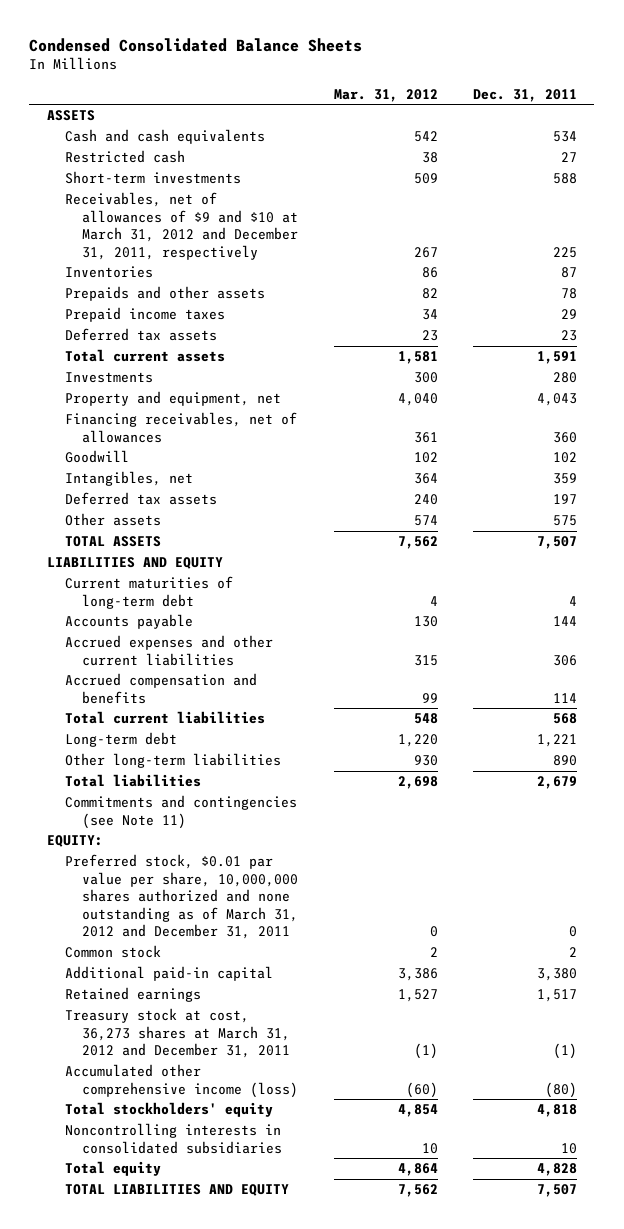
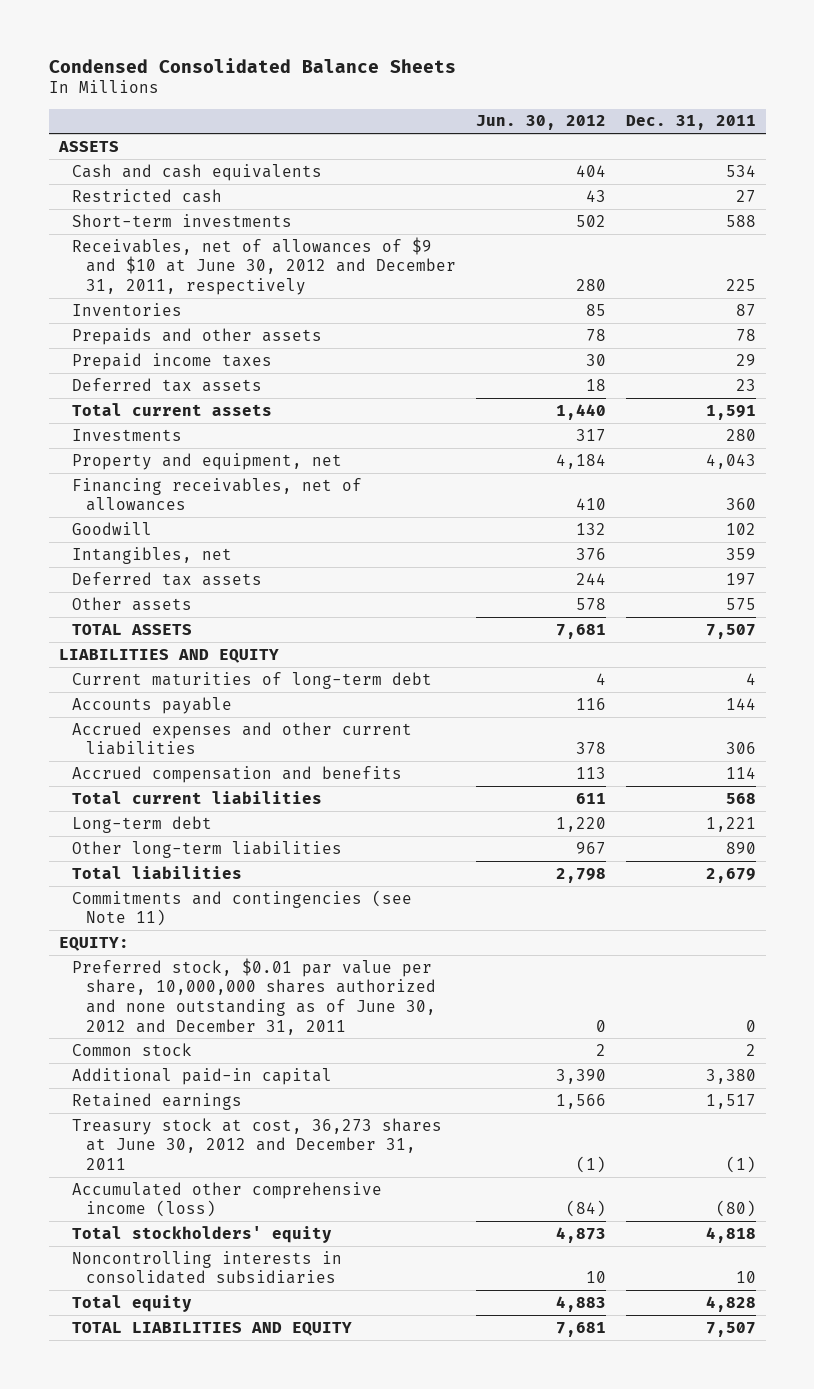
[333,88,438,102] Mar. 31, 2012 -> none
none -> [475,115,606,131] Jun. 30, 2012
[64,192,299,260] Receivables, net of allowances of $9 and $10 at March 31, 2012 and December 31, 2011, respectively -> [72,236,456,295] Receivables, net of allowances of $9 and $10 at June 30, 2012 and December 31, 2011, respectively
[64,854,299,939] Preferred stock, $0.01 par value per share, 10,000,000 shares authorized and none outstanding as of March 31, 2012 and December 31, 2011 -> [72,957,436,1035] Preferred stock, $0.01 par value per share, 10,000,000 shares authorized and none outstanding as of June 30, 2012 and December 31, 2011
[64,1008,291,1059] Treasury stock at cost, 36,273 shares at March 31, 2012 and December 31, 2011 -> [72,1117,443,1170] Treasury stock at cost, 36,273 shares at June 30, 2012 and December 31, 2011

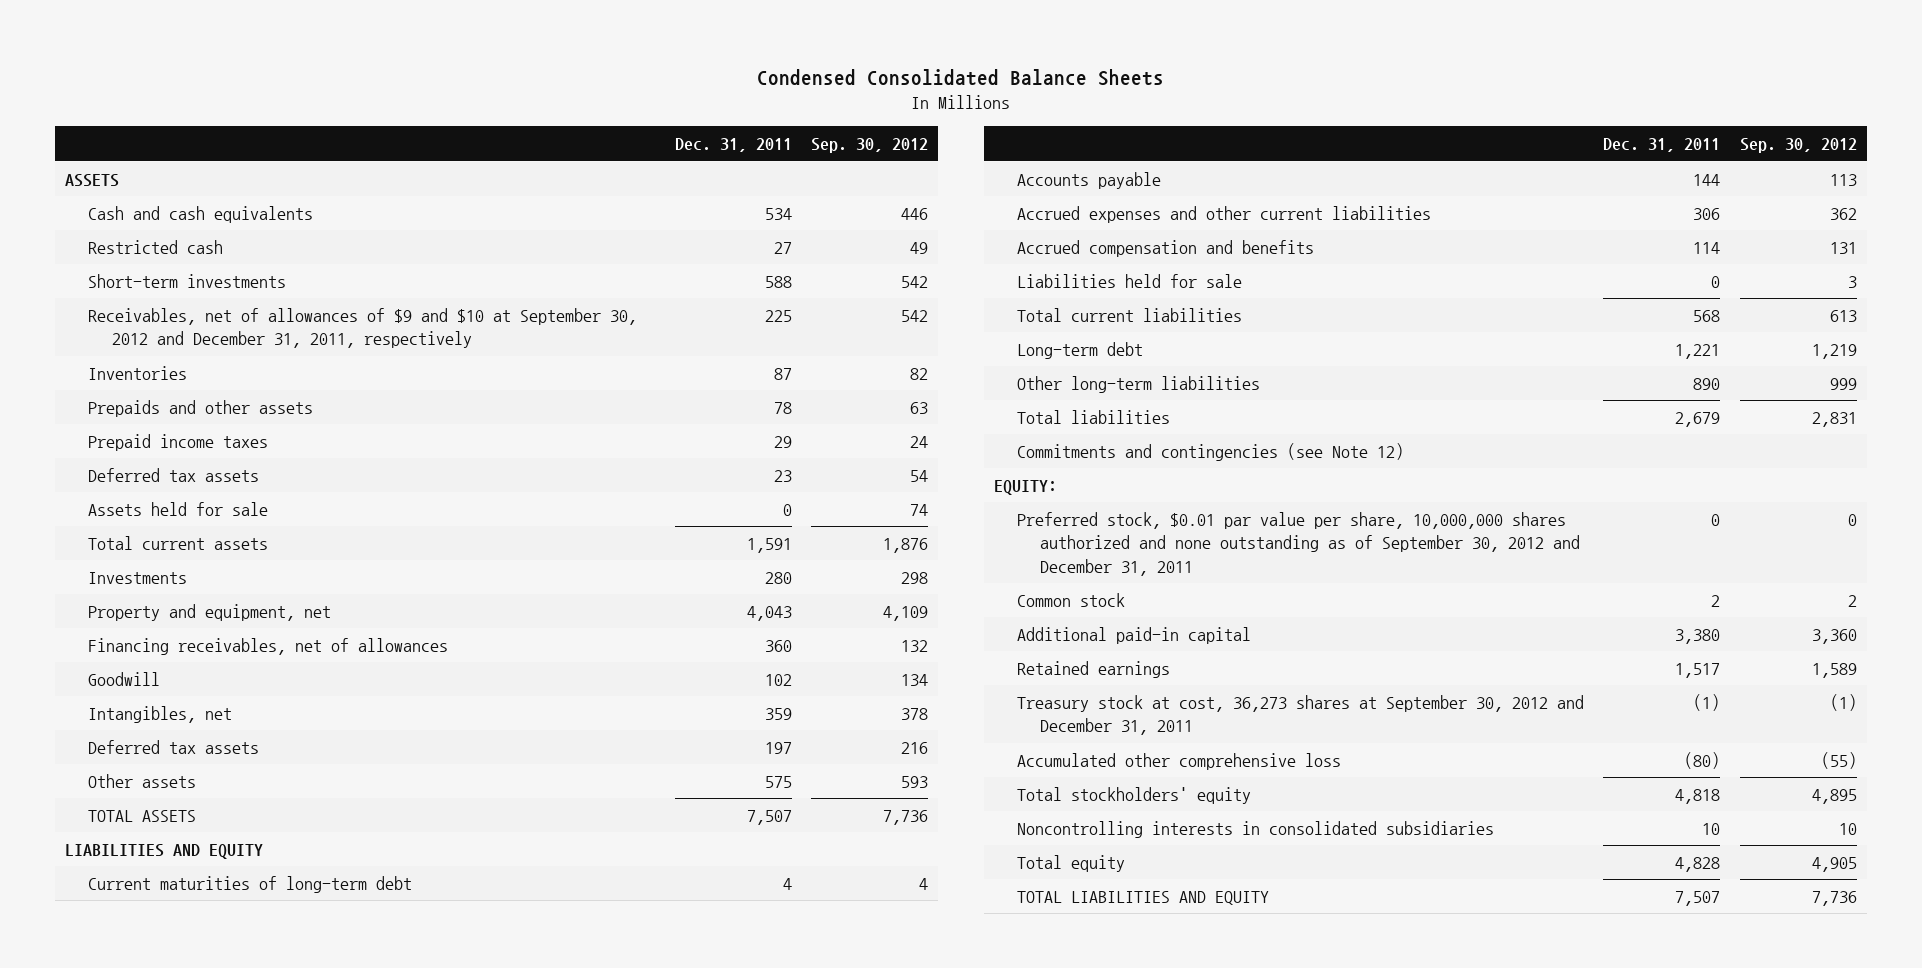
[475,115,606,131] Jun. 30, 2012 -> none
none -> [811,138,929,154] Sep. 30, 2012
[72,236,456,295] Receivables, net of allowances of $9 and $10 at June 30, 2012 and December 31, 2011, respectively -> [88,307,638,349] Receivables, net of allowances of $9 and $10 at September 30, 2012 and December 31, 2011, respectively
none -> [88,501,269,516] Assets held for sale
none -> [1016,273,1242,288] Liabilities held for sale
[72,889,413,927] Commitments and contingencies (see Note 11) -> [1016,442,1404,461] Commitments and contingencies (see Note 12)
[72,957,436,1035] Preferred stock, $0.01 par value per share, 10,000,000 shares authorized and none outstanding as of June 30, 2012 and December 31, 2011 -> [1016,511,1581,576] Preferred stock, $0.01 par value per share, 10,000,000 shares authorized and none outstanding as of September 30, 2012 and December 31, 2011
[72,1117,443,1170] Treasury stock at cost, 36,273 shares at June 30, 2012 and December 31, 2011 -> [1016,694,1584,736] Treasury stock at cost, 36,273 shares at September 30, 2012 and December 31, 2011
[72,1181,383,1218] Accumulated other comprehensive income (loss) -> [1016,752,1341,770] Accumulated other comprehensive loss

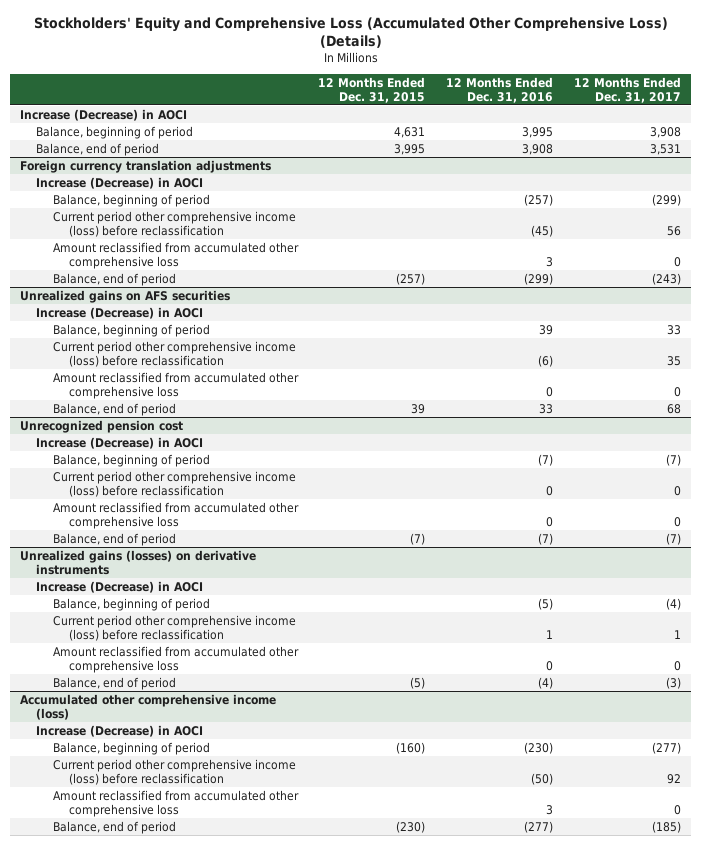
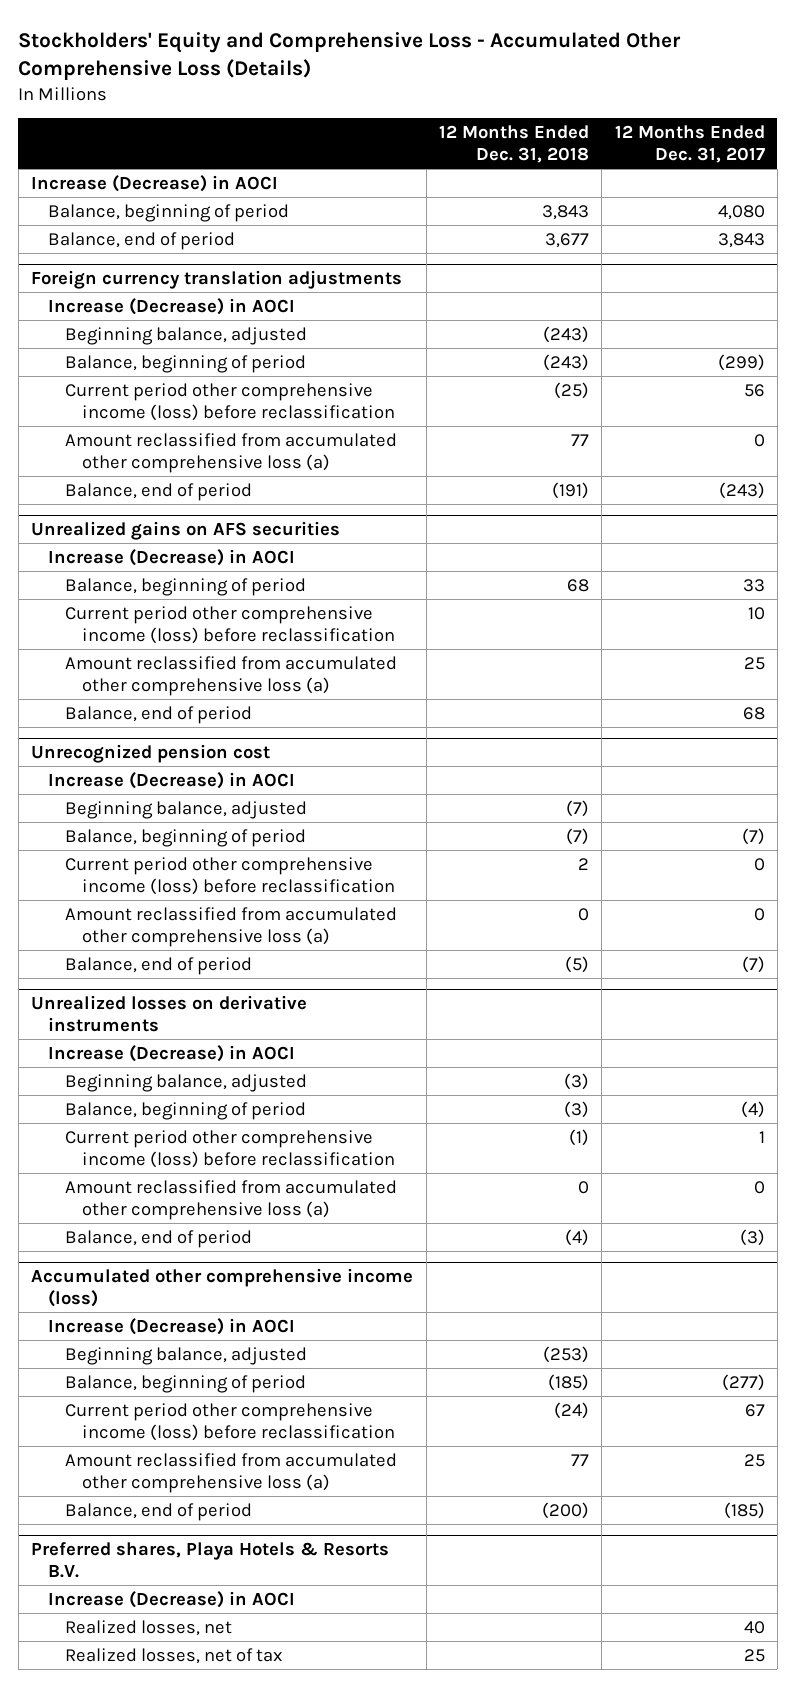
[33,17,668,49] Stockholders' Equity and Comprehensive Loss (Accumulated Other Comprehensive Loss) (Details) -> [18,31,682,81] Stockholders' Equity and Comprehensive Loss - Accumulated Other Comprehensive Loss (Details)
[318,76,426,103] 12 Months Ended Dec. 31, 2015 -> none
[446,76,554,103] 12 Months Ended Dec. 31, 2016 -> none
none -> [438,124,589,164] 12 Months Ended Dec. 31, 2018
[649,126,681,138] 3,908 -> [717,204,765,220] 4,080
[649,143,681,155] 3,531 -> [717,232,765,248] 3,843
none -> [64,326,307,345] Beginning balance, adjusted
[52,241,299,269] Amount reclassified from accumulated other comprehensive loss -> [64,432,397,473] Amount reclassified from accumulated other comprehensive loss (a)
[666,355,681,366] 35 -> [747,606,765,620] 10
[52,371,299,399] Amount reclassified from accumulated other comprehensive loss -> [64,655,397,696] Amount reclassified from accumulated other comprehensive loss (a)
[673,386,681,397] 0 -> [743,656,765,670] 25
none -> [64,800,307,819] Beginning balance, adjusted
[52,501,299,529] Amount reclassified from accumulated other comprehensive loss -> [64,906,397,947] Amount reclassified from accumulated other comprehensive loss (a)
[20,549,257,575] Unrealized gains (losses) on derivative instruments -> [31,994,308,1033] Unrealized losses on derivative instruments
none -> [64,1073,307,1092] Beginning balance, adjusted
[52,645,299,673] Amount reclassified from accumulated other comprehensive loss -> [64,1179,397,1220] Amount reclassified from accumulated other comprehensive loss (a)
none -> [64,1346,307,1365] Beginning balance, adjusted
[666,773,681,784] 92 -> [744,1403,765,1417] 67
[52,789,299,817] Amount reclassified from accumulated other comprehensive loss -> [64,1452,397,1493] Amount reclassified from accumulated other comprehensive loss (a)
[673,804,681,815] 0 -> [743,1453,765,1467] 25
none -> [31,1541,390,1579] Preferred shares, Playa Hotels & Resorts B.V.
none -> [48,1590,296,1608] Increase (Decrease) in AOCI
none -> [64,1619,232,1636] Realized losses, net
none -> [64,1647,282,1664] Realized losses, net of tax

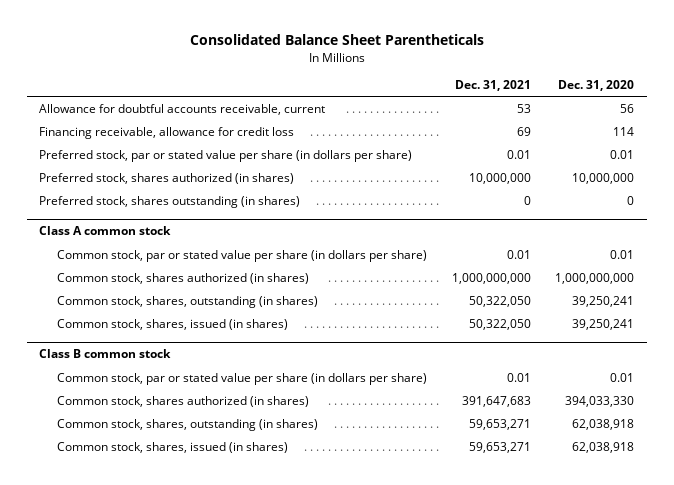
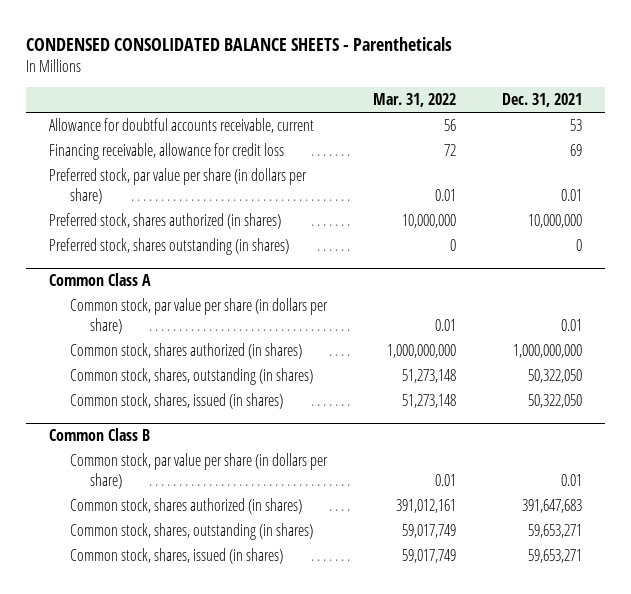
[189,34,484,46] Consolidated Balance Sheet Parentheticals -> [26,36,453,51] CONDENSED CONSOLIDATED BALANCE SHEETS - Parentheticals
[558,80,635,92] Dec. 31, 2020 -> none
none -> [373,93,457,108] Mar. 31, 2022
[39,149,413,162] Preferred stock, par or stated value per share (in dollars per share) -> [49,167,308,204] Preferred stock, par value per share (in dollars per share)
[39,226,172,236] Class A common stock -> [49,272,152,286] Common Class A
[56,249,427,262] Common stock, par or stated value per share (in dollars per share) -> [69,297,328,334] Common stock, par value per share (in dollars per share)
[39,349,172,359] Class B common stock -> [49,427,151,441] Common Class B
[56,372,427,385] Common stock, par or stated value per share (in dollars per share) -> [69,452,328,489] Common stock, par value per share (in dollars per share)

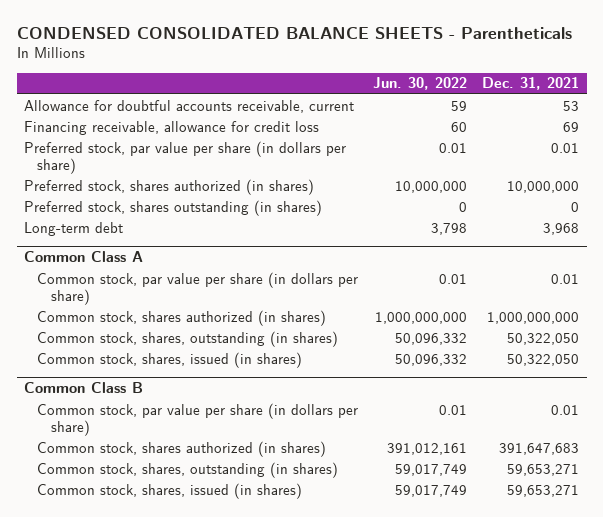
[373,93,457,108] Mar. 31, 2022 -> none
none -> [373,77,468,91] Jun. 30, 2022
none -> [23,221,123,236] Long-term debt

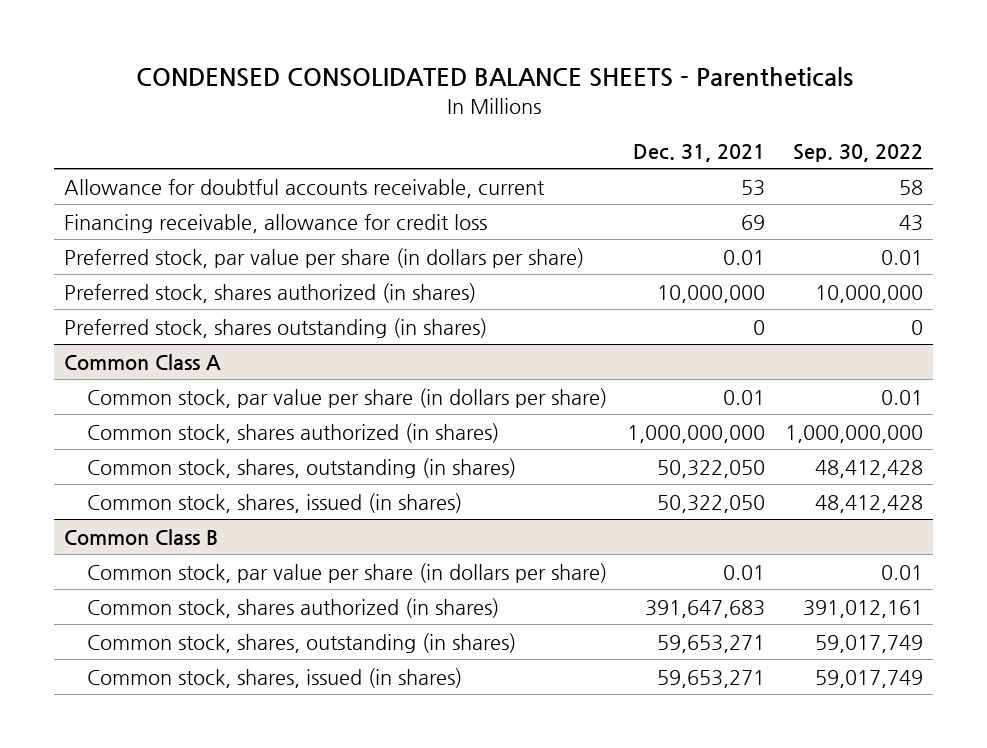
[373,77,468,91] Jun. 30, 2022 -> none
none -> [792,143,923,162] Sep. 30, 2022
[23,221,123,236] Long-term debt -> none

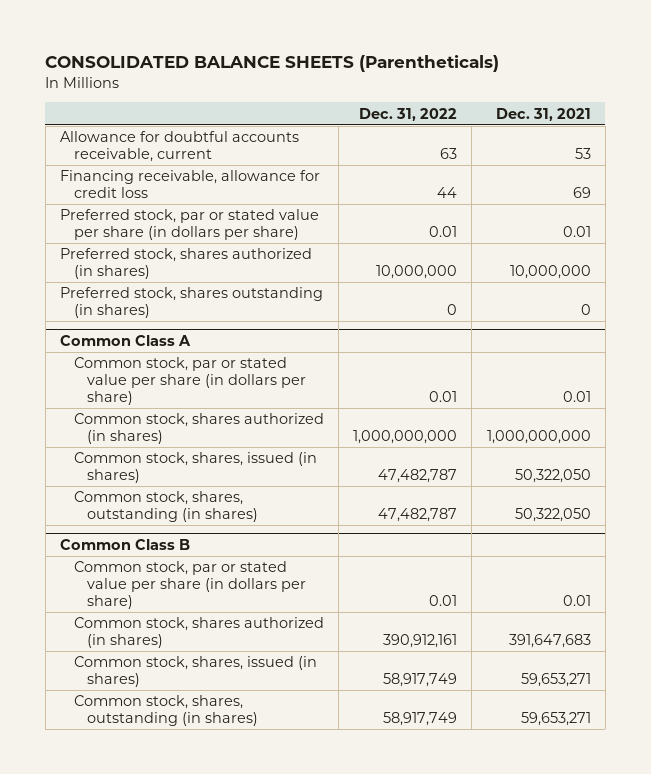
[135,67,853,88] CONDENSED CONSOLIDATED BALANCE SHEETS - Parentheticals -> [45,55,500,73] CONSOLIDATED BALANCE SHEETS (Parentheticals)
[792,143,923,162] Sep. 30, 2022 -> none
none -> [359,107,458,121] Dec. 31, 2022
[64,247,585,268] Preferred stock, par value per share (in dollars per share) -> [60,209,320,241] Preferred stock, par or stated value per share (in dollars per share)
[86,387,607,408] Common stock, par value per share (in dollars per share) -> [73,357,306,405] Common stock, par or stated value per share (in dollars per share)
[86,457,516,478] Common stock, shares, outstanding (in shares) -> [73,491,258,523] Common stock, shares, outstanding (in shares)
[86,562,607,583] Common stock, par value per share (in dollars per share) -> [73,561,306,609] Common stock, par or stated value per share (in dollars per share)
[86,632,516,653] Common stock, shares, outstanding (in shares) -> [73,695,258,727] Common stock, shares, outstanding (in shares)

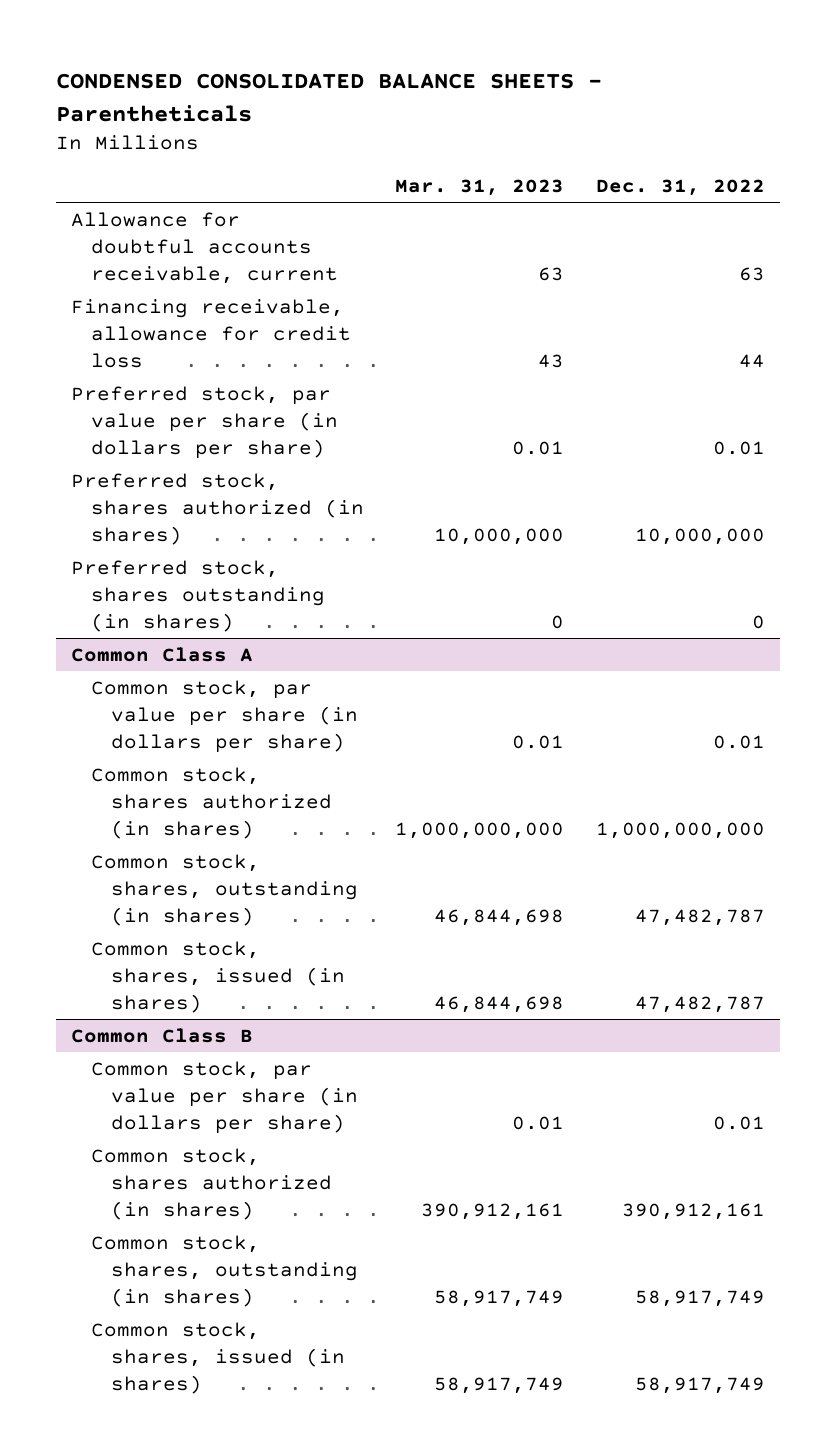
[45,55,500,73] CONSOLIDATED BALANCE SHEETS (Parentheticals) -> [55,73,602,122] CONDENSED CONSOLIDATED BALANCE SHEETS - Parentheticals
[495,107,591,121] Dec. 31, 2021 -> none
none -> [395,179,565,197] Mar. 31, 2023
[60,209,320,241] Preferred stock, par or stated value per share (in dollars per share) -> [71,385,339,459] Preferred stock, par value per share (in dollars per share)
[73,357,306,405] Common stock, par or stated value per share (in dollars per share) -> [91,679,359,753] Common stock, par value per share (in dollars per share)
[73,452,317,484] Common stock, shares, issued (in shares) -> [91,940,346,1013] Common stock, shares, issued (in shares)
[73,561,306,609] Common stock, par or stated value per share (in dollars per share) -> [91,1060,359,1134] Common stock, par value per share (in dollars per share)
[73,656,317,688] Common stock, shares, issued (in shares) -> [91,1321,346,1394] Common stock, shares, issued (in shares)

